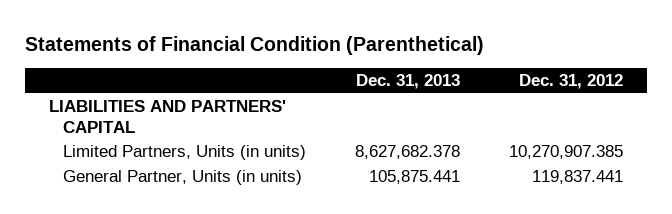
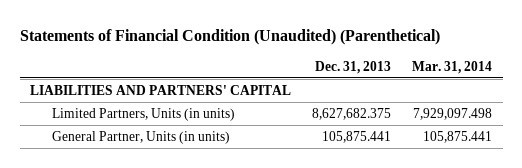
[24,35,484,55] Statements of Financial Condition (Parenthetical) -> [19,29,440,46] Statements of Financial Condition (Unaudited) (Parenthetical)
[518,74,623,90] Dec. 31, 2012 -> none
none -> [412,60,493,74] Mar. 31, 2014
[354,145,460,160] 8,627,682.378 -> [312,107,392,120] 8,627,682.375

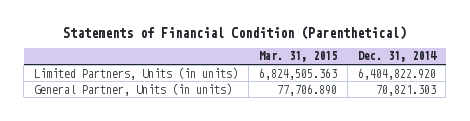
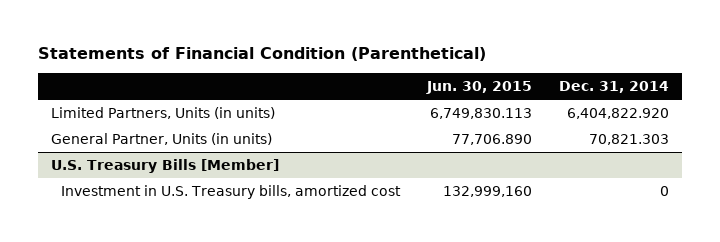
[258,51,337,63] Mar. 31, 2015 -> none
none -> [425,81,532,95] Jun. 30, 2015
none -> [50,159,279,174] U.S. Treasury Bills [Member]
none -> [60,185,401,200] Investment in U.S. Treasury bills, amortized cost

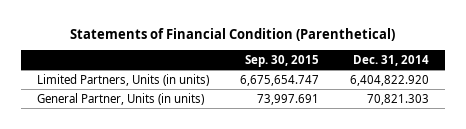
[425,81,532,95] Jun. 30, 2015 -> none
none -> [245,54,320,67] Sep. 30, 2015
[50,159,279,174] U.S. Treasury Bills [Member] -> none
[60,185,401,200] Investment in U.S. Treasury bills, amortized cost -> none

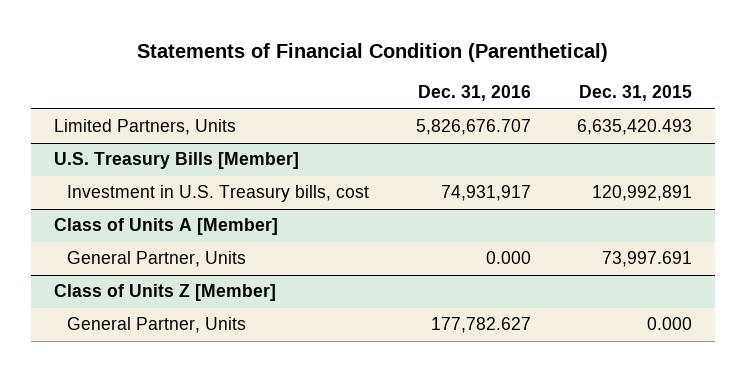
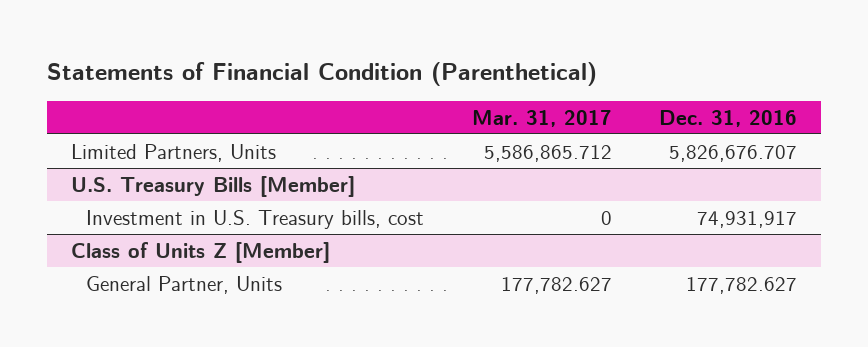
[578,85,692,102] Dec. 31, 2015 -> none
none -> [471,109,612,127] Mar. 31, 2017
[54,218,279,236] Class of Units A [Member] -> none
[67,251,247,268] General Partner, Units -> none

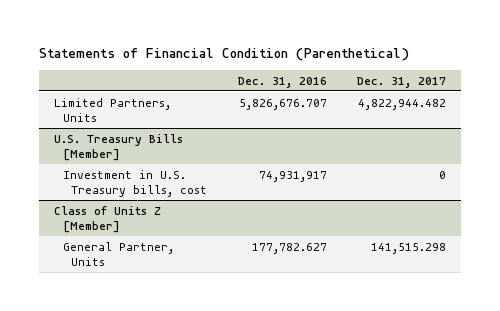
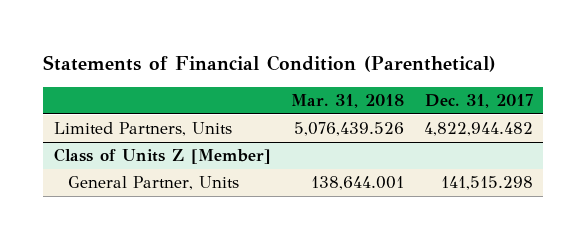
[237,76,327,88] Dec. 31, 2016 -> none
none -> [290,94,404,109] Mar. 31, 2018
[54,133,184,161] U.S. Treasury Bills [Member] -> none
[62,169,208,197] Investment in U.S. Treasury bills, cost -> none

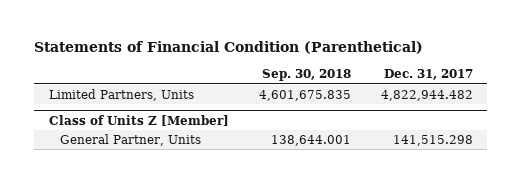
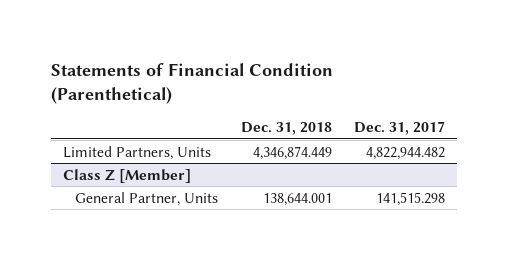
[261,69,351,82] Sep. 30, 2018 -> none
none -> [240,121,332,135] Dec. 31, 2018
[48,114,229,126] Class of Units Z [Member] -> [62,168,191,183] Class Z [Member]

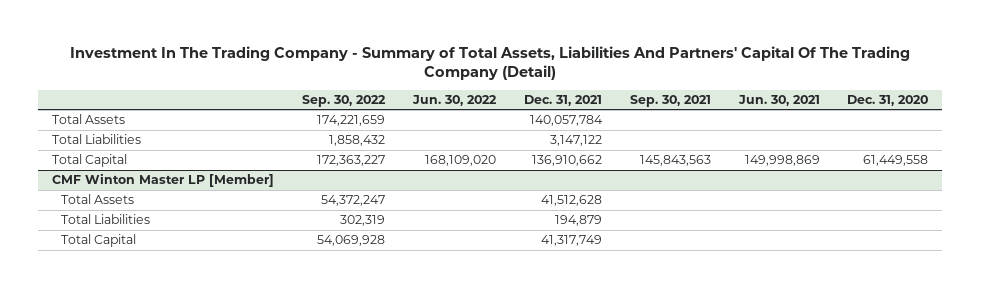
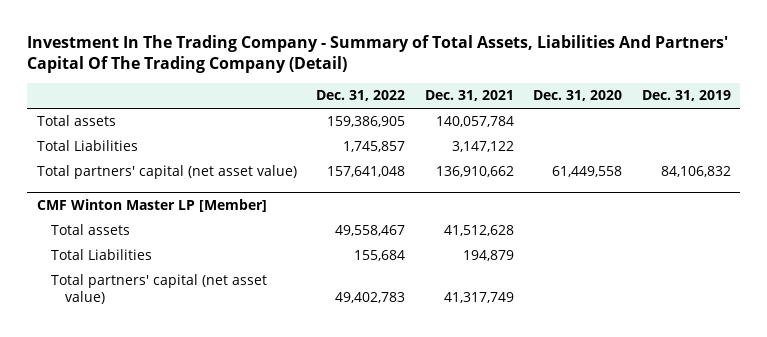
[302,94,387,107] Sep. 30, 2022 -> none
[411,94,497,106] Jun. 30, 2022 -> none
[629,94,711,107] Sep. 30, 2021 -> none
[737,94,820,106] Jun. 30, 2021 -> none
none -> [316,90,406,102] Dec. 31, 2022
none -> [641,90,731,102] Dec. 31, 2019
[52,114,126,125] Total Assets -> [36,115,116,127] Total assets
[52,154,128,168] Total Capital -> [36,165,297,180] Total partners' capital (net asset value)
[61,194,135,205] Total Assets -> [50,224,130,236] Total assets
[61,234,137,248] Total Capital -> [50,274,267,305] Total partners' capital (net asset value)

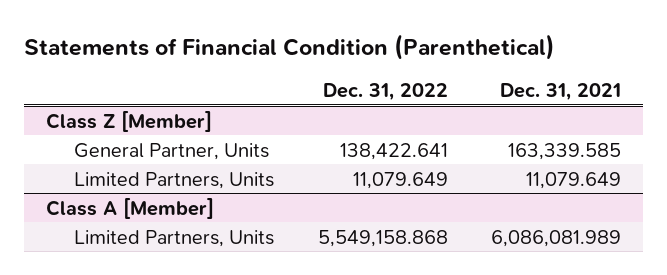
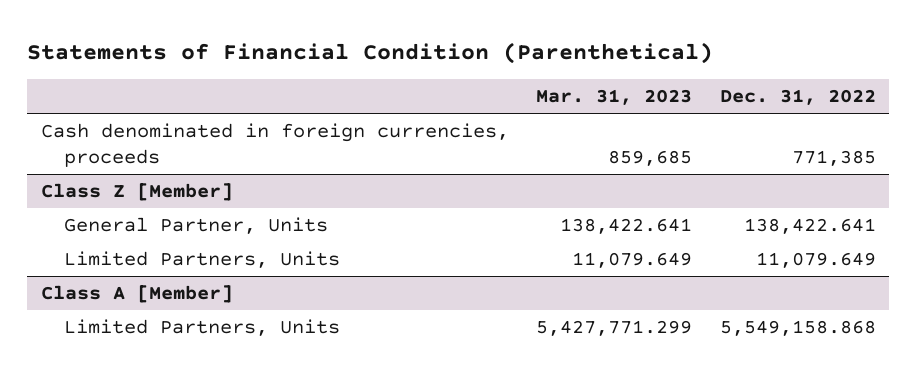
[500,82,622,101] Dec. 31, 2021 -> none
none -> [536,89,693,106] Mar. 31, 2023
none -> [40,122,509,167] Cash denominated in foreign currencies, proceeds

